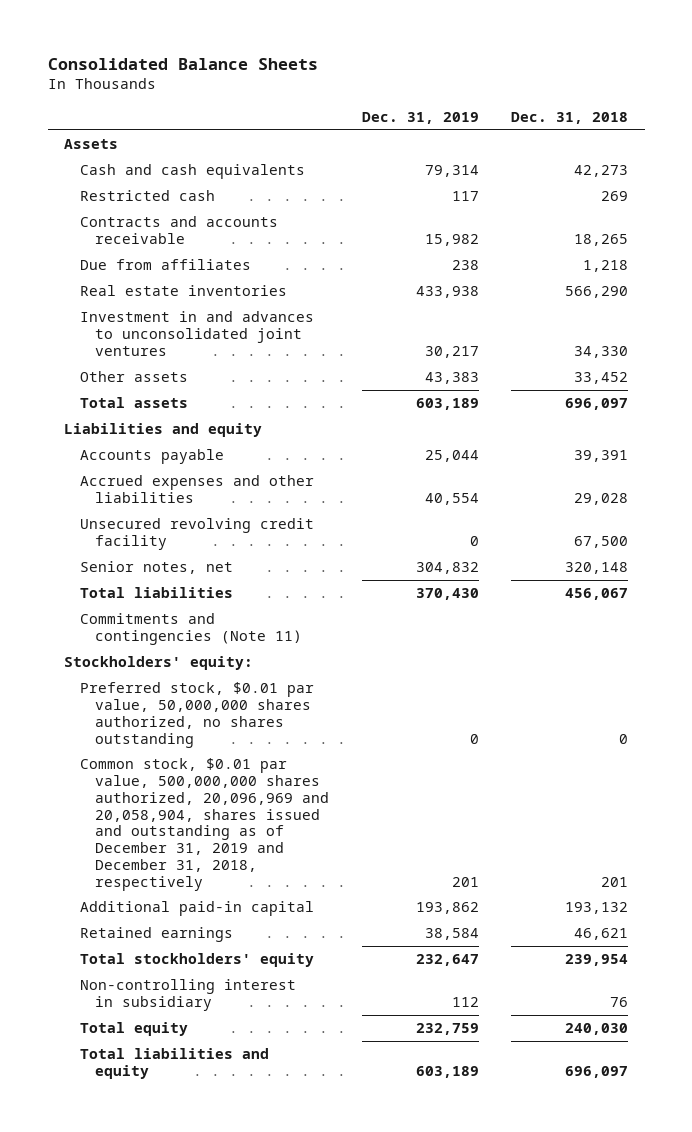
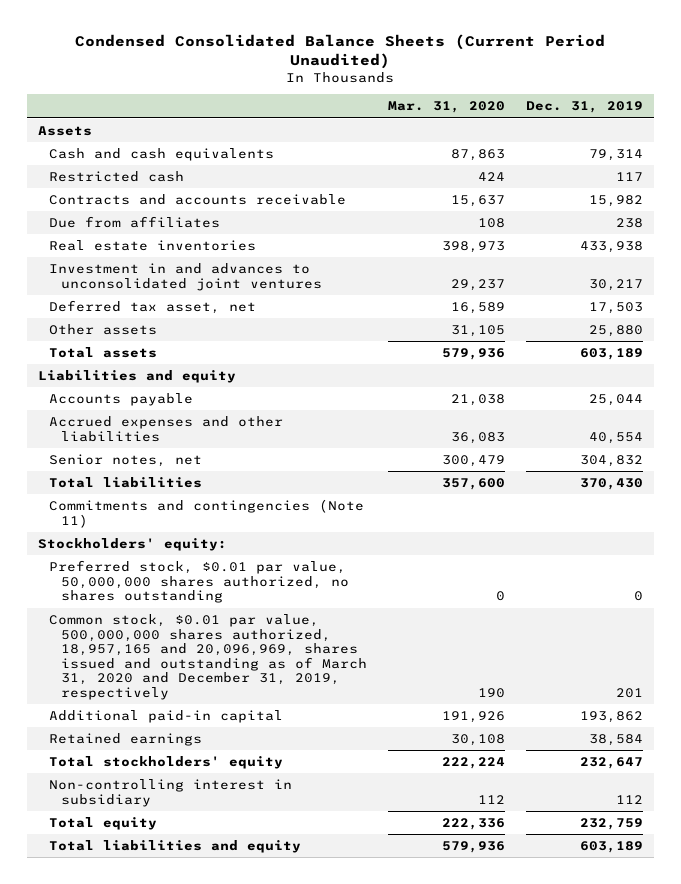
[47,57,318,70] Consolidated Balance Sheets -> [75,34,606,70] Condensed Consolidated Balance Sheets (Current Period Unaudited)
[511,111,629,124] Dec. 31, 2018 -> none
none -> [387,101,505,114] Mar. 31, 2020
none -> [49,299,257,314] Deferred tax asset, net
[424,372,479,385] 43,383 -> [589,324,644,337] 25,880
[79,518,314,550] Unsecured revolving credit facility -> none
[79,758,330,891] Common stock, $0.01 par value, 500,000,000 shares authorized, 20,096,969 and 20,058,904, shares issued and outstanding as of December 31, 2019 and December 31, 2018, respectively -> [49,613,367,701] Common stock, $0.01 par value, 500,000,000 shares authorized, 18,957,165 and 20,096,969, shares issued and outstanding as of March 31, 2020 and December 31, 2019, respectively

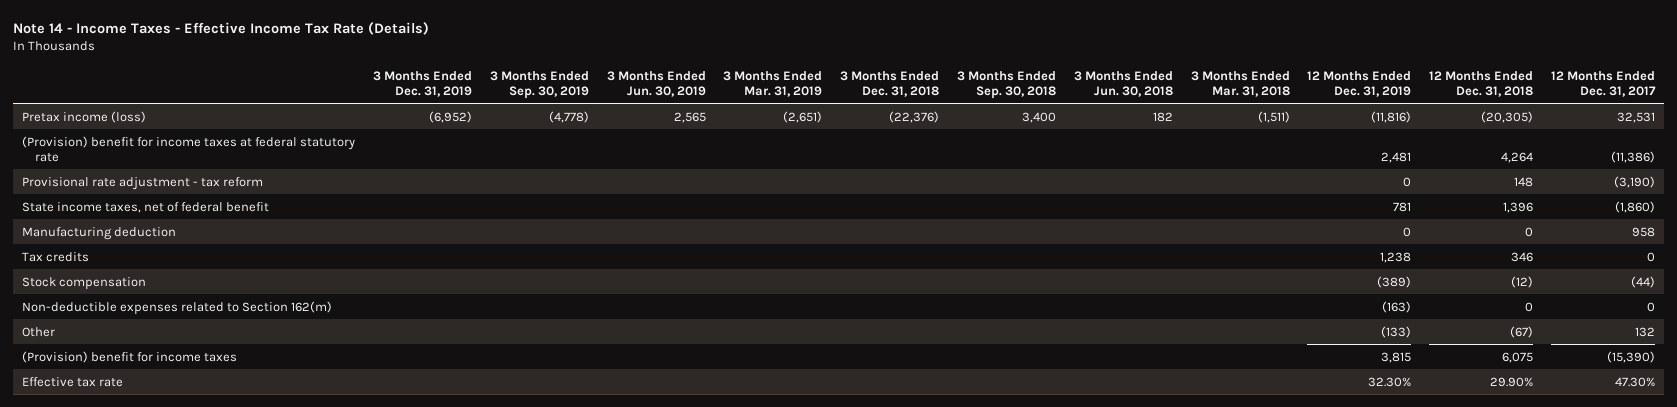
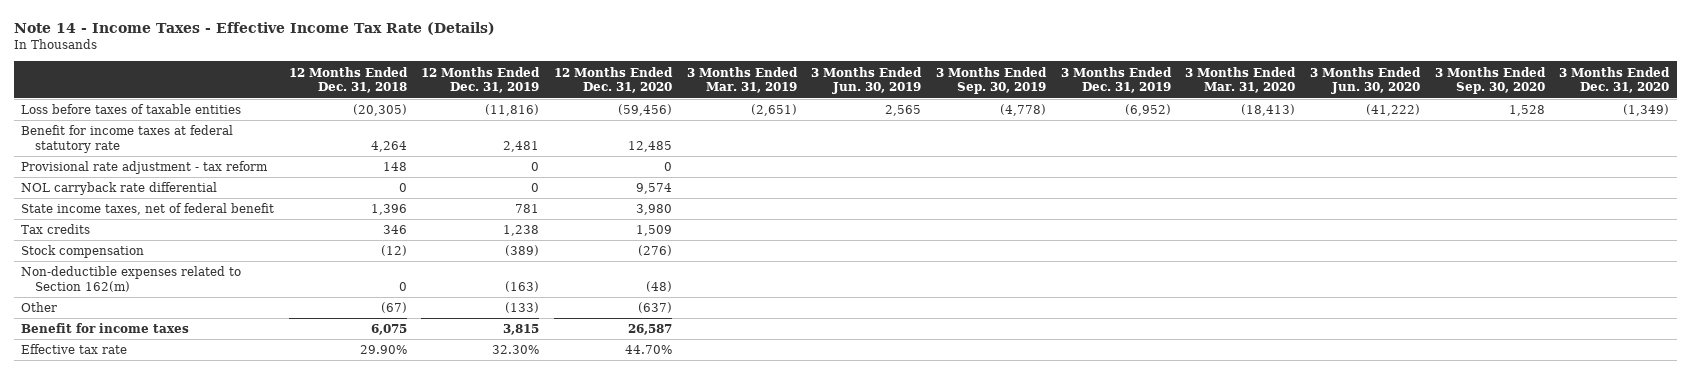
[840,70,940,97] 3 Months Ended Dec. 31, 2018 -> none
[956,70,1056,99] 3 Months Ended Sep. 30, 2018 -> none
[1073,70,1173,97] 3 Months Ended Jun. 30, 2018 -> none
[1190,70,1290,97] 3 Months Ended Mar. 31, 2018 -> none
[1550,70,1656,97] 12 Months Ended Dec. 31, 2017 -> none
none -> [554,66,674,94] 12 Months Ended Dec. 31, 2020
none -> [1185,66,1297,94] 3 Months Ended Mar. 31, 2020
none -> [1309,66,1421,95] 3 Months Ended Jun. 30, 2020
none -> [1434,66,1546,95] 3 Months Ended Sep. 30, 2020
none -> [1559,66,1671,94] 3 Months Ended Dec. 31, 2020
[22,110,147,123] Pretax income (loss) -> [21,104,242,115] Loss before taxes of taxable entities
[22,135,356,162] (Provision) benefit for income taxes at federal statutory rate -> [21,125,234,154] Benefit for income taxes at federal statutory rate
none -> [21,182,218,196] NOL carryback rate differential
[22,226,177,240] Manufacturing deduction -> none
[22,350,238,363] (Provision) benefit for income taxes -> [21,323,190,334] Benefit for income taxes

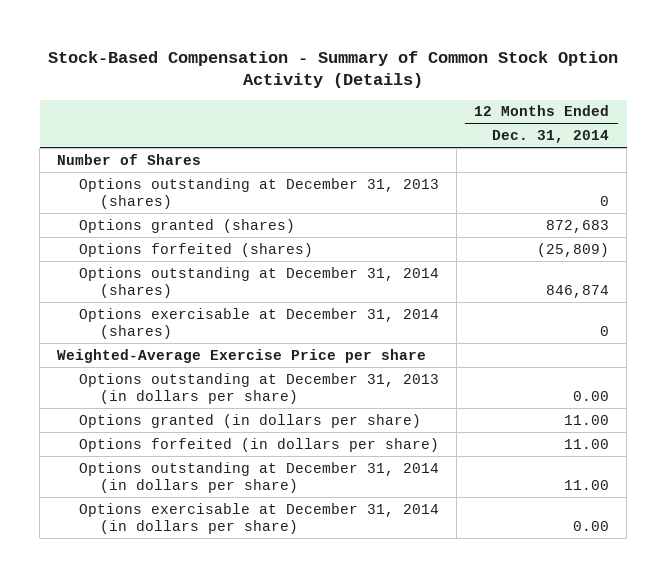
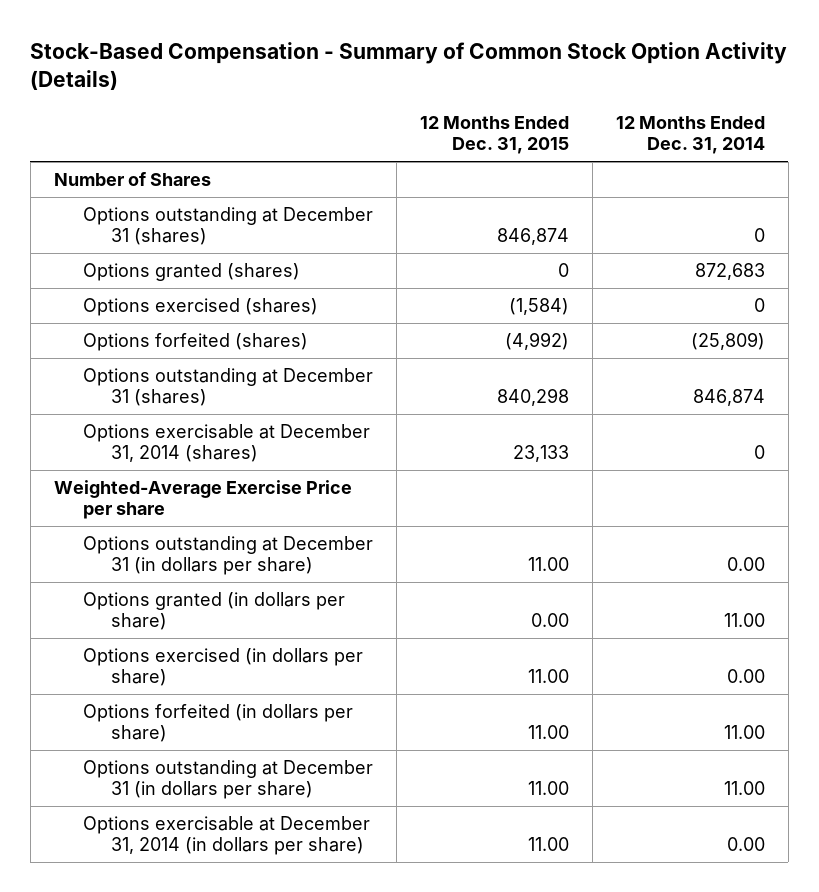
none -> [419,116,569,155] 12 Months Ended Dec. 31, 2015
[78,177,439,210] Options outstanding at December 31, 2013 (shares) -> [82,207,373,246] Options outstanding at December 31 (shares)
none -> [82,298,318,317] Options exercised (shares)
[78,266,439,299] Options outstanding at December 31, 2014 (shares) -> [82,368,373,407] Options outstanding at December 31 (shares)
[78,372,439,405] Options outstanding at December 31, 2013 (in dollars per share) -> [82,536,373,576] Options outstanding at December 31 (in dollars per share)
none -> [82,648,363,687] Options exercised (in dollars per share)
[78,461,439,494] Options outstanding at December 31, 2014 (in dollars per share) -> [82,760,373,800] Options outstanding at December 31 (in dollars per share)

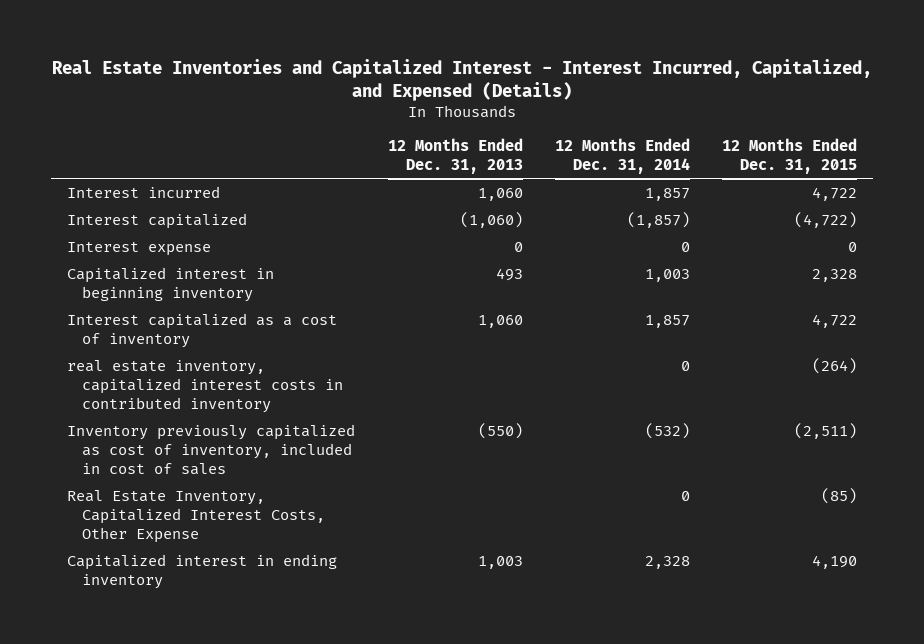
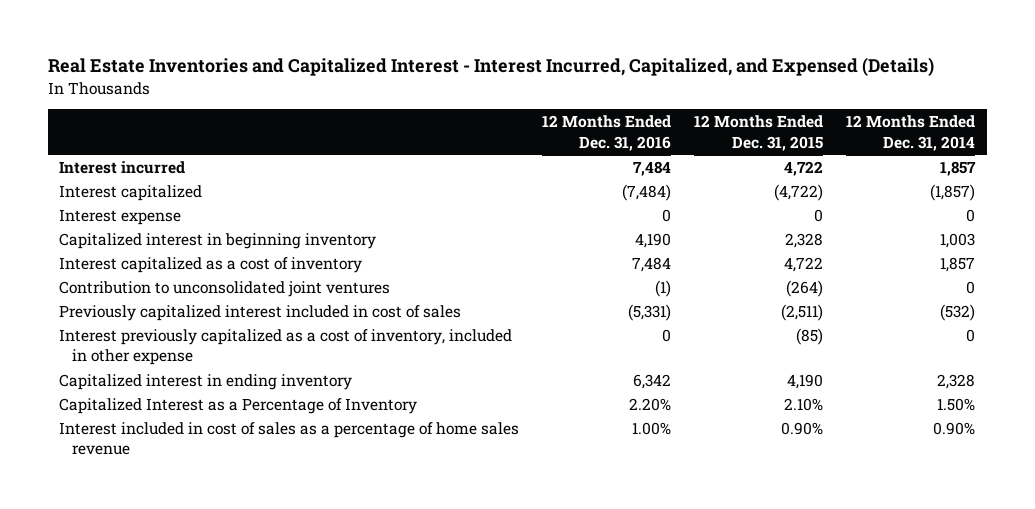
[387,137,523,175] 12 Months Ended Dec. 31, 2013 -> none
none -> [542,115,672,151] 12 Months Ended Dec. 31, 2016
[67,359,343,414] real estate inventory, capitalized interest costs in contributed inventory -> [59,280,391,297] Contribution to unconsolidated joint ventures
[67,423,356,476] Inventory previously capitalized as cost of inventory, included in cost of sales -> [59,304,462,321] Previously capitalized interest included in cost of sales
[67,489,325,544] Real Estate Inventory, Capitalized Interest Costs, Other Expense -> [59,328,513,366] Interest previously capitalized as a cost of inventory, included in other expense
none -> [59,397,418,414] Capitalized Interest as a Percentage of Inventory
none -> [59,421,520,456] Interest included in cost of sales as a percentage of home sales revenue

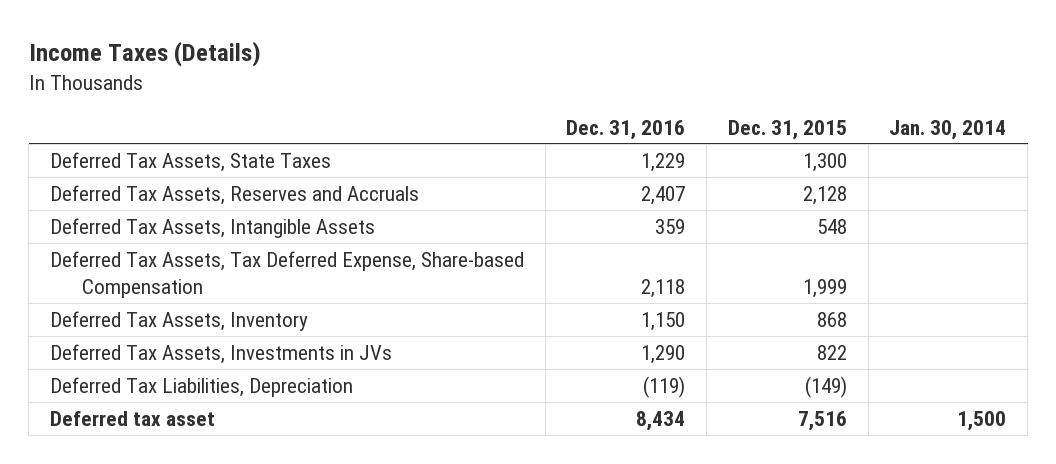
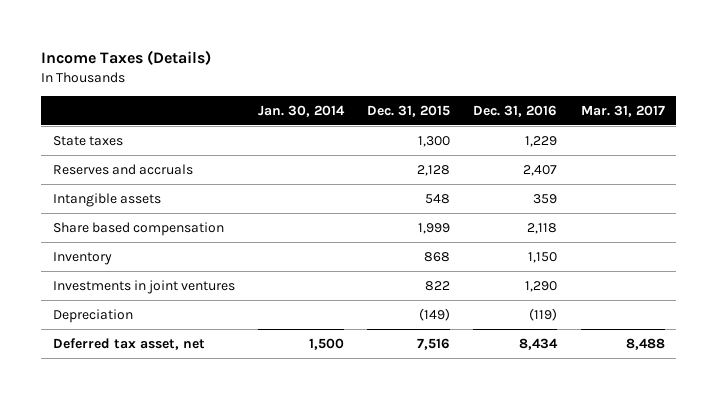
none -> [580,104,665,117] Mar. 31, 2017
[49,151,331,172] Deferred Tax Assets, State Taxes -> [52,135,123,146] State taxes
[49,184,419,205] Deferred Tax Assets, Reserves and Accruals -> [52,163,193,175] Reserves and accruals
[49,217,375,238] Deferred Tax Assets, Intangible Assets -> [52,192,161,207] Intangible assets
[49,250,524,299] Deferred Tax Assets, Tax Deferred Expense, Share-based Compensation -> [52,221,224,236] Share based compensation
[49,310,308,331] Deferred Tax Assets, Inventory -> [52,251,112,265] Inventory
[49,343,392,364] Deferred Tax Assets, Investments in JVs -> [52,279,235,294] Investments in joint ventures
[49,376,353,397] Deferred Tax Liabilities, Depreciation -> [52,308,133,323] Depreciation
[49,410,215,426] Deferred tax asset -> [52,337,205,350] Deferred tax asset, net

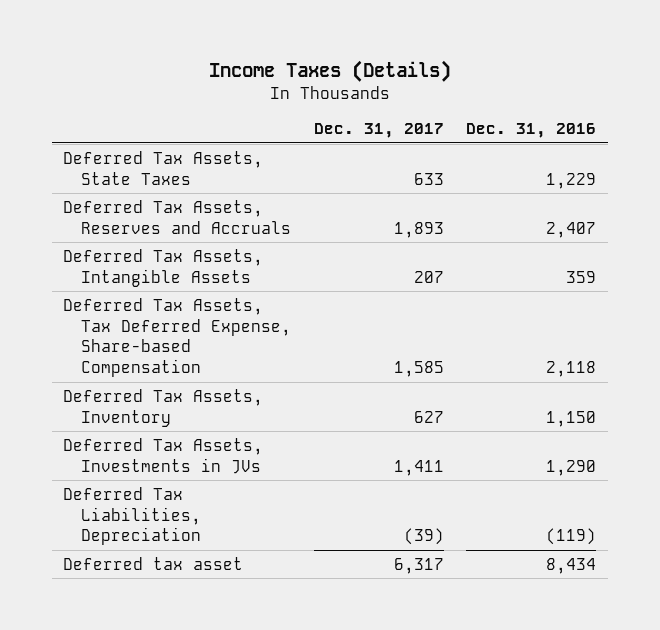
[257,104,345,117] Jan. 30, 2014 -> none
[367,104,451,117] Dec. 31, 2015 -> none
[580,104,665,117] Mar. 31, 2017 -> none
none -> [313,123,444,139] Dec. 31, 2017
[52,135,123,146] State taxes -> [63,150,264,185] Deferred Tax Assets, State Taxes
[52,163,193,175] Reserves and accruals -> [63,199,292,234] Deferred Tax Assets, Reserves and Accruals
[52,192,161,207] Intangible assets -> [63,248,264,287] Deferred Tax Assets, Intangible Assets
[52,221,224,236] Share based compensation -> [63,297,292,377] Deferred Tax Assets, Tax Deferred Expense, Share-based Compensation
[52,251,112,265] Inventory -> [63,388,264,427] Deferred Tax Assets, Inventory
[52,279,235,294] Investments in joint ventures -> [63,437,264,474] Deferred Tax Assets, Investments in JVs
[52,308,133,323] Depreciation -> [63,486,202,546] Deferred Tax Liabilities, Depreciation
[52,337,205,350] Deferred tax asset, net -> [63,556,244,570] Deferred tax asset

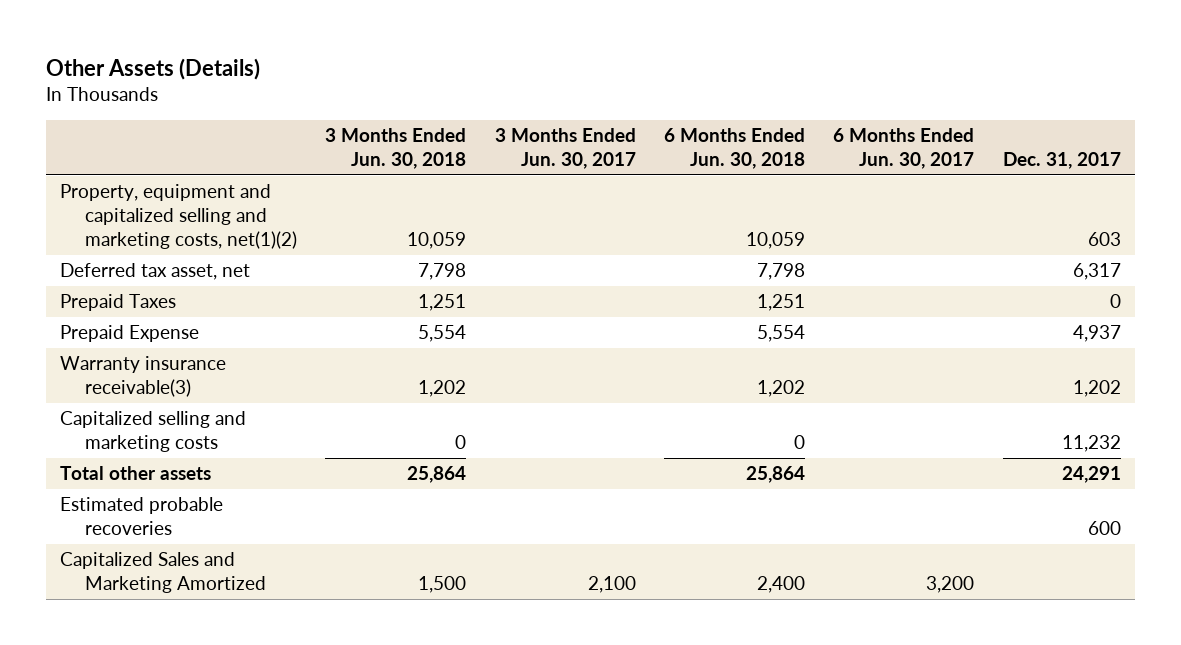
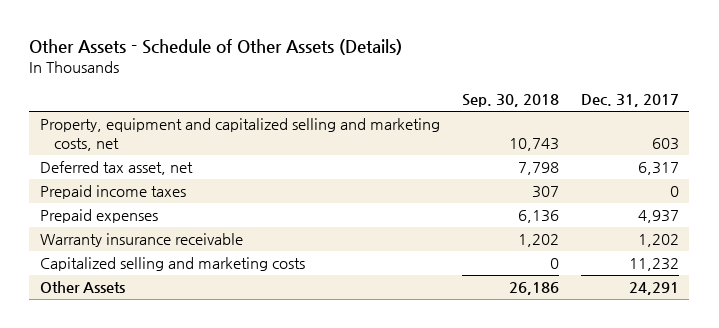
[46,57,261,80] Other Assets (Details) -> [29,39,403,56] Other Assets - Schedule of Other Assets (Details)
[325,128,467,170] 3 Months Ended Jun. 30, 2018 -> none
[494,128,636,170] 3 Months Ended Jun. 30, 2017 -> none
[664,128,806,170] 6 Months Ended Jun. 30, 2018 -> none
[833,128,975,170] 6 Months Ended Jun. 30, 2017 -> none
none -> [461,94,559,108] Sep. 30, 2018
[60,184,298,250] Property, equipment and capitalized selling and marketing costs, net(1)(2) -> [40,118,441,152] Property, equipment and capitalized selling and marketing costs, net
[60,294,177,312] Prepaid Taxes -> [40,185,187,200] Prepaid income taxes
[60,325,200,343] Prepaid Expense -> [40,209,159,224] Prepaid expenses
[60,356,227,398] Warranty insurance receivable(3) -> [40,233,244,248] Warranty insurance receivable
[60,497,224,536] Estimated probable recoveries -> none
[60,552,267,594] Capitalized Sales and Marketing Amortized -> none
[60,466,212,481] Total other assets -> [40,281,126,294] Other Assets

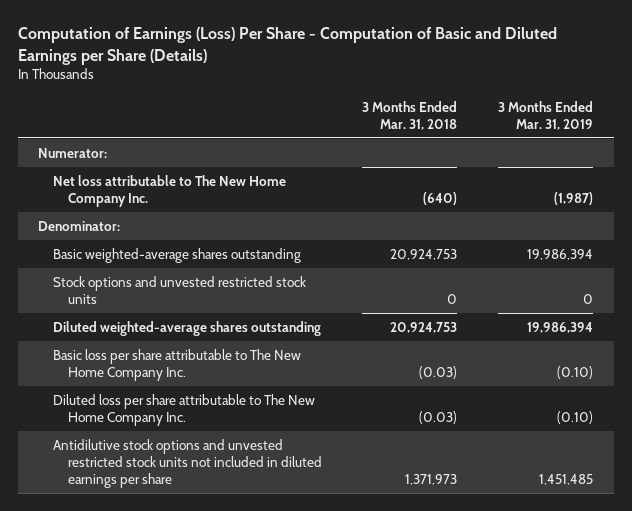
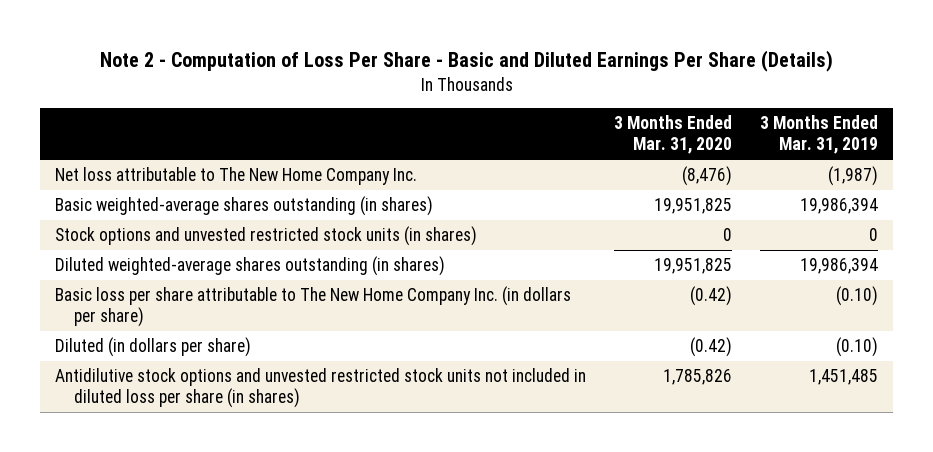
[17,27,557,65] Computation of Earnings (Loss) Per Share - Computation of Basic and Diluted Earnings per Share (Details) -> [99,50,833,73] Note 2 - Computation of Loss Per Share - Basic and Diluted Earnings Per Share (Details)
[362,100,458,130] 3 Months Ended Mar. 31, 2018 -> none
none -> [614,115,733,155] 3 Months Ended Mar. 31, 2020
[38,147,108,158] Numerator: -> none
[38,220,121,231] Denominator: -> none
[52,247,301,263] Basic weighted-average shares outstanding -> [54,196,433,217] Basic weighted-average shares outstanding (in shares)
[52,275,306,304] Stock options and unvested restricted stock units -> [54,226,477,247] Stock options and unvested restricted stock units (in shares)
[52,320,321,336] Diluted weighted-average shares outstanding -> [54,256,445,277] Diluted weighted-average shares outstanding (in shares)
[52,348,301,381] Basic loss per share attributable to The New Home Company Inc. -> [54,286,571,328] Basic loss per share attributable to The New Home Company Inc. (in dollars per share)
[52,393,315,426] Diluted loss per share attributable to The New Home Company Inc. -> [54,337,251,358] Diluted (in dollars per share)
[52,438,322,488] Antidilutive stock options and unvested restricted stock units not included in diluted earnings per share -> [54,368,586,409] Antidilutive stock options and unvested restricted stock units not included in diluted loss per share (in shares)

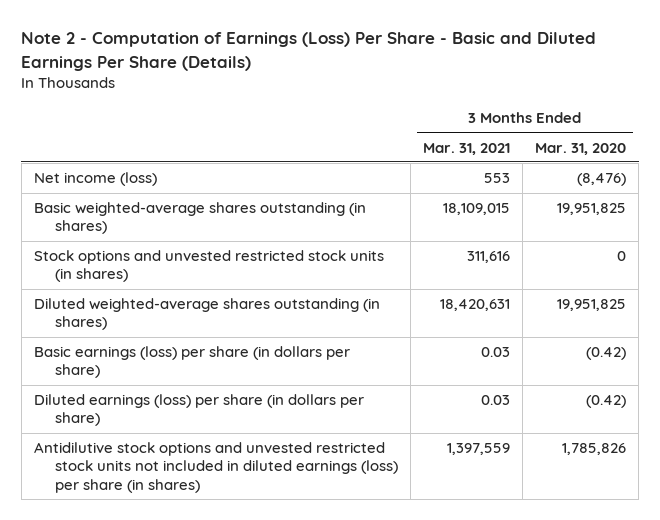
[99,50,833,73] Note 2 - Computation of Loss Per Share - Basic and Diluted Earnings Per Share (Details) -> [21,32,597,71] Note 2 - Computation of Earnings (Loss) Per Share - Basic and Diluted Earnings Per Share (Details)
[760,115,879,155] 3 Months Ended Mar. 31, 2019 -> none
none -> [422,142,510,155] Mar. 31, 2021
[54,167,417,186] Net loss attributable to The New Home Company Inc. -> [33,172,157,187] Net income (loss)
[54,286,571,328] Basic loss per share attributable to The New Home Company Inc. (in dollars per share) -> [33,346,350,379] Basic earnings (loss) per share (in dollars per share)
[54,337,251,358] Diluted (in dollars per share) -> [33,394,364,427] Diluted earnings (loss) per share (in dollars per share)
[54,368,586,409] Antidilutive stock options and unvested restricted stock units not included in diluted loss per share (in shares) -> [33,442,398,493] Antidilutive stock options and unvested restricted stock units not included in diluted earnings (loss) per share (in shares)

